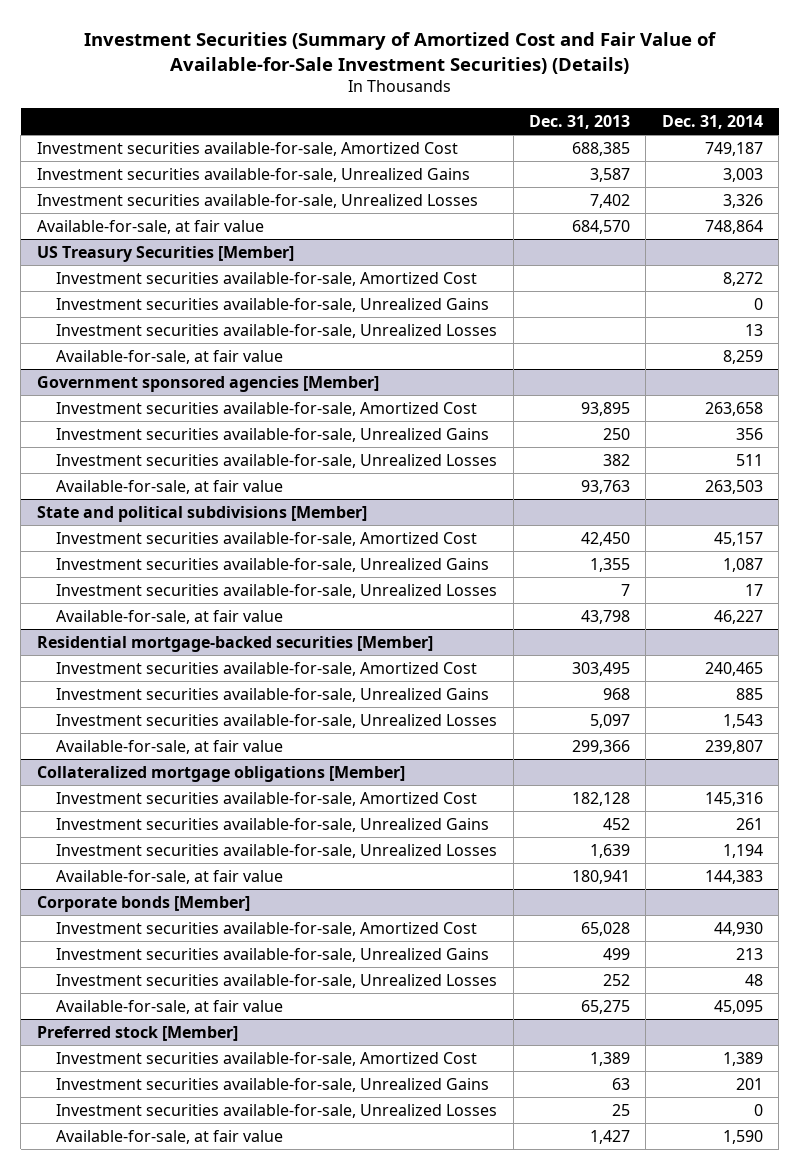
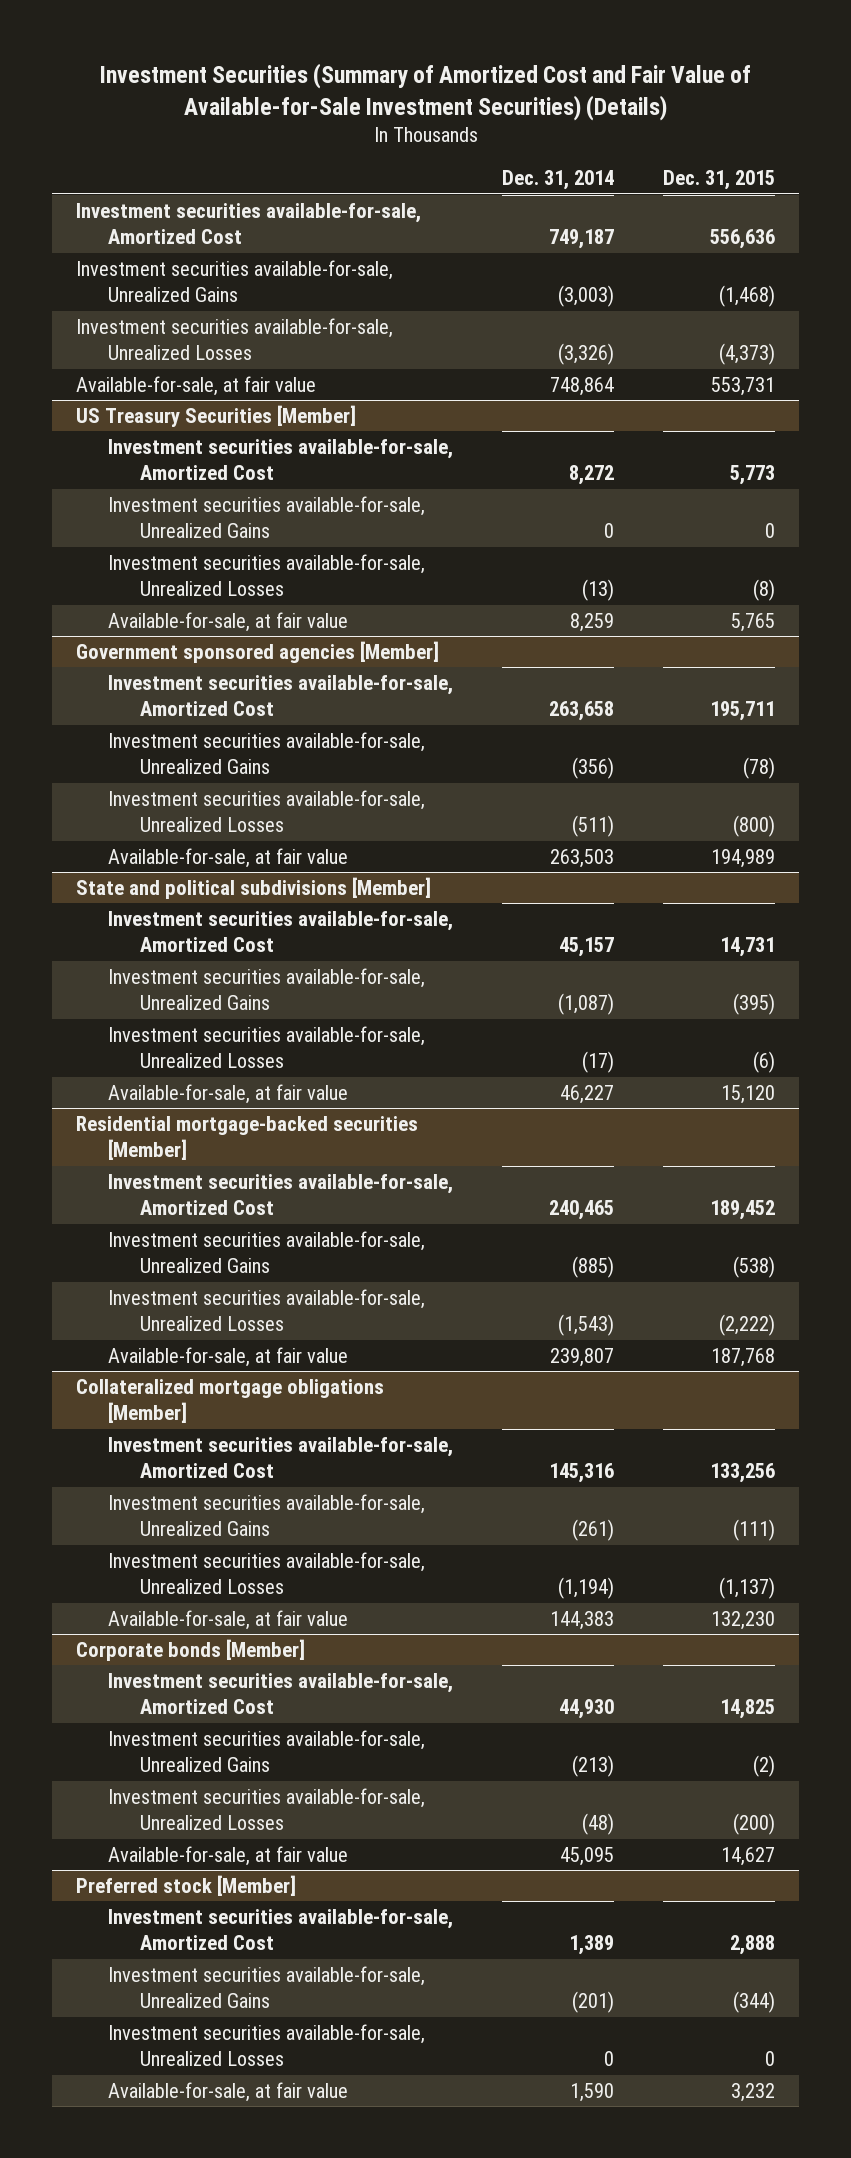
[528,115,630,130] Dec. 31, 2013 -> none
none -> [662,170,775,191] Dec. 31, 2015
[722,167,763,182] 3,003 -> [557,285,614,308] (3,003)
[722,193,763,208] 3,326 -> [557,343,614,366] (3,326)
[744,323,763,336] 13 -> [581,579,614,602] (13)
[735,427,763,440] 356 -> [571,757,614,780] (356)
[735,453,763,466] 511 -> [571,815,614,838] (511)
[722,557,763,572] 1,087 -> [557,993,614,1016] (1,087)
[744,583,763,596] 17 -> [581,1051,614,1074] (17)
[735,687,763,700] 885 -> [571,1256,614,1279] (885)
[722,713,763,728] 1,543 -> [557,1314,614,1337] (1,543)
[735,817,763,830] 261 -> [571,1519,614,1542] (261)
[722,843,763,858] 1,194 -> [557,1577,614,1600] (1,194)
[735,947,763,960] 213 -> [571,1755,614,1778] (213)
[744,973,763,986] 48 -> [581,1813,614,1836] (48)
[735,1077,763,1090] 201 -> [571,1991,614,2014] (201)

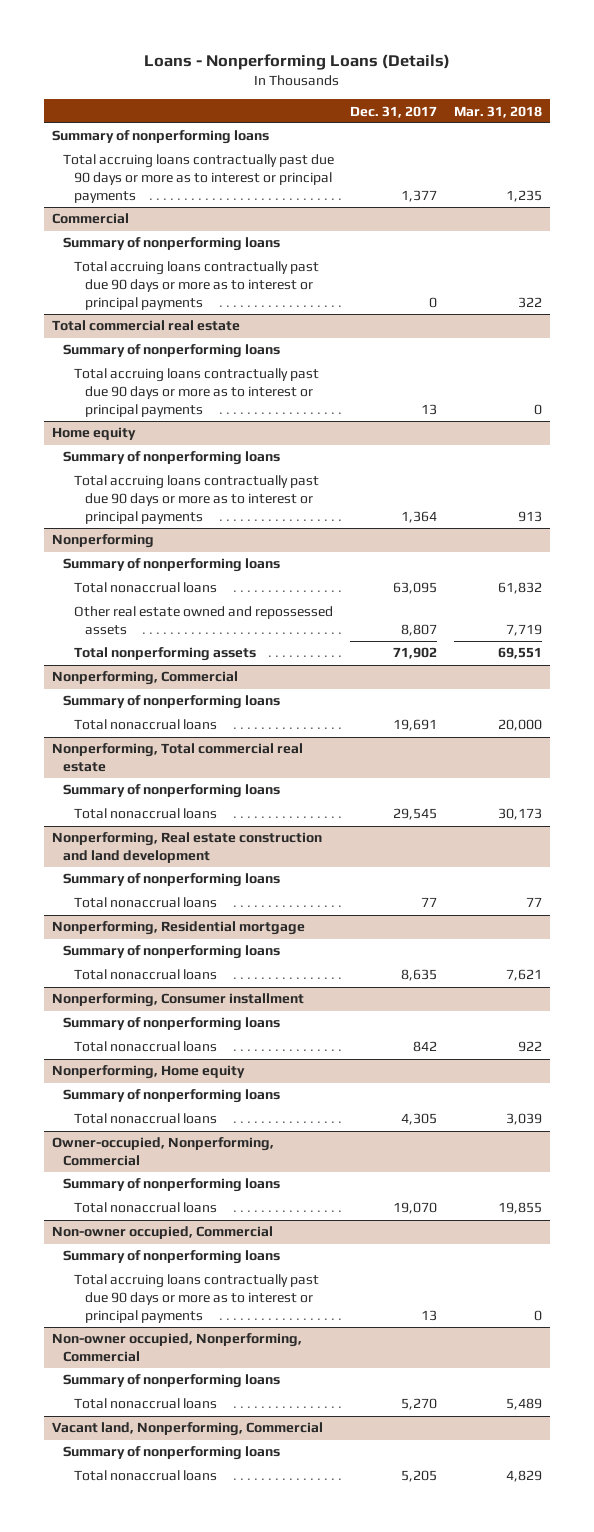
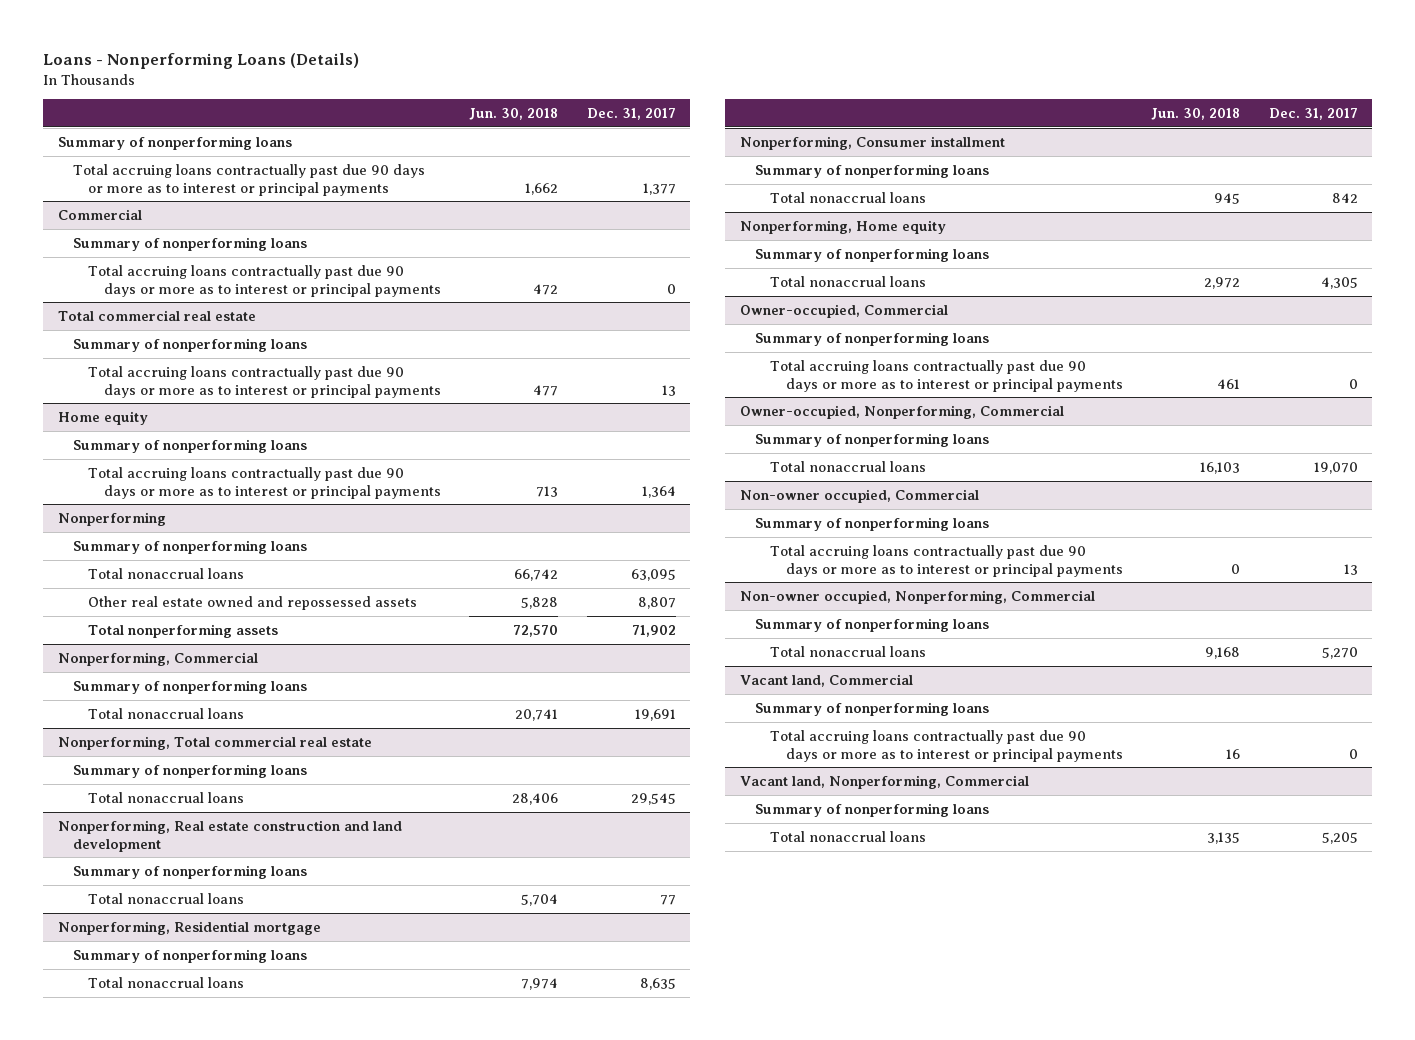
[453,105,542,118] Mar. 31, 2018 -> none
none -> [469,107,559,120] Jun. 30, 2018
none -> [739,303,948,318] Owner-occupied, Commercial
none -> [755,331,990,346] Summary of nonperforming loans
none -> [770,359,1123,392] Total accruing loans contractually past due 90 days or more as to interest or principal payments
none -> [739,673,913,687] Vacant land, Commercial
none -> [755,701,990,716] Summary of nonperforming loans
none -> [770,729,1123,762] Total accruing loans contractually past due 90 days or more as to interest or principal payments

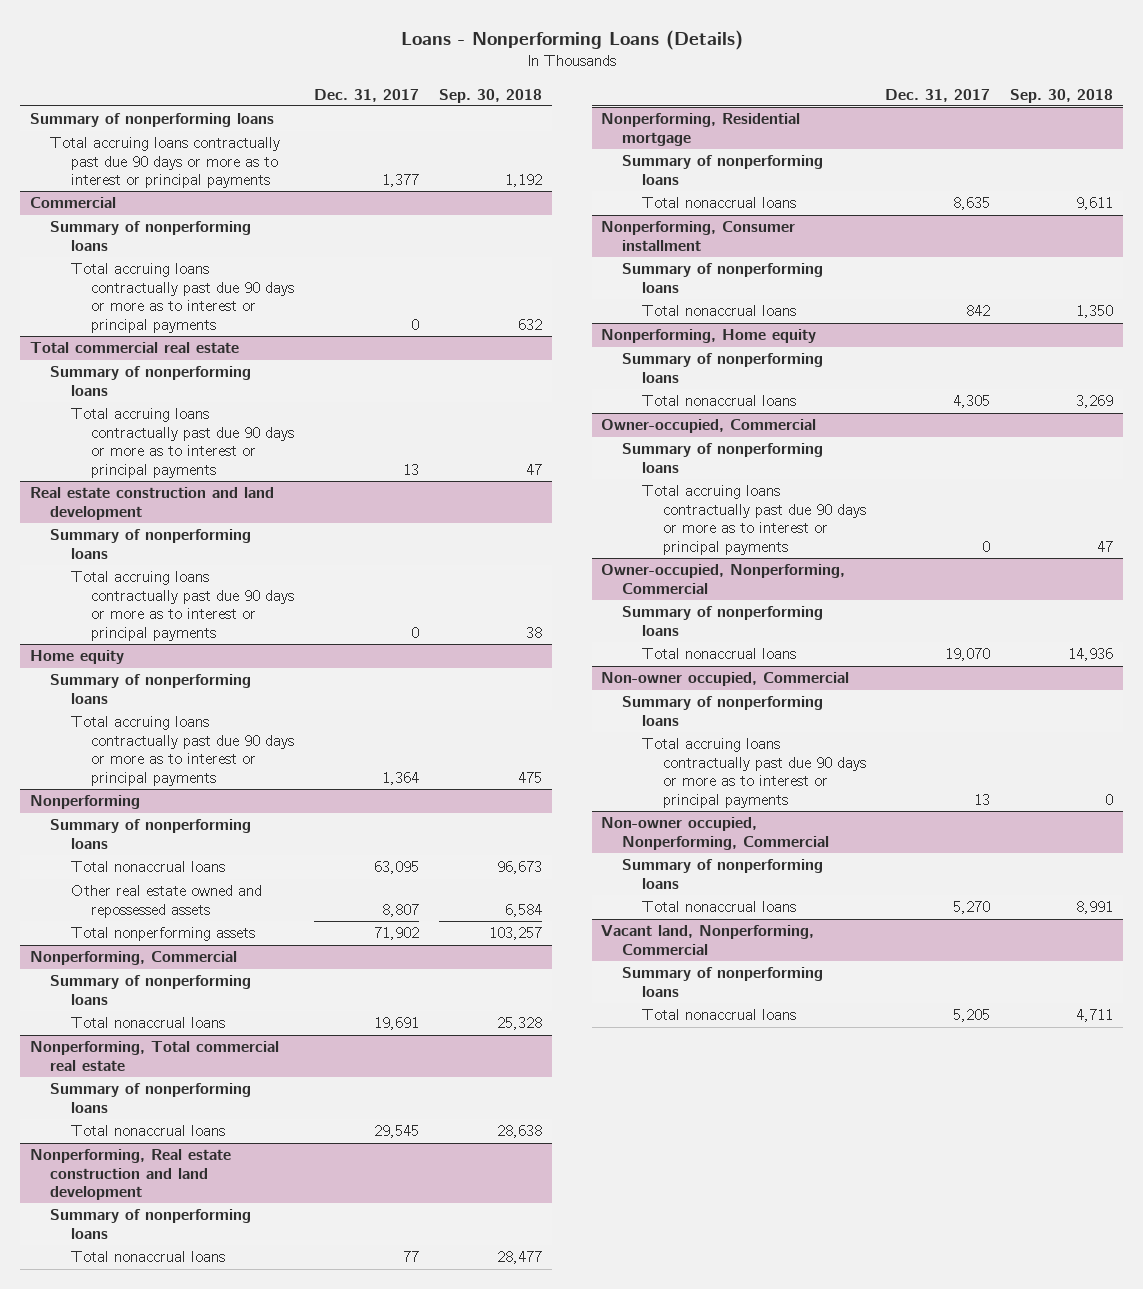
[469,107,559,120] Jun. 30, 2018 -> none
none -> [438,88,542,103] Sep. 30, 2018
none -> [29,487,274,520] Real estate construction and land development
none -> [50,529,252,559] Summary of nonperforming loans
none -> [70,571,295,641] Total accruing loans contractually past due 90 days or more as to interest or principal payments
[739,673,913,687] Vacant land, Commercial -> none
[755,701,990,716] Summary of nonperforming loans -> none
[770,729,1123,762] Total accruing loans contractually past due 90 days or more as to interest or principal payments -> none

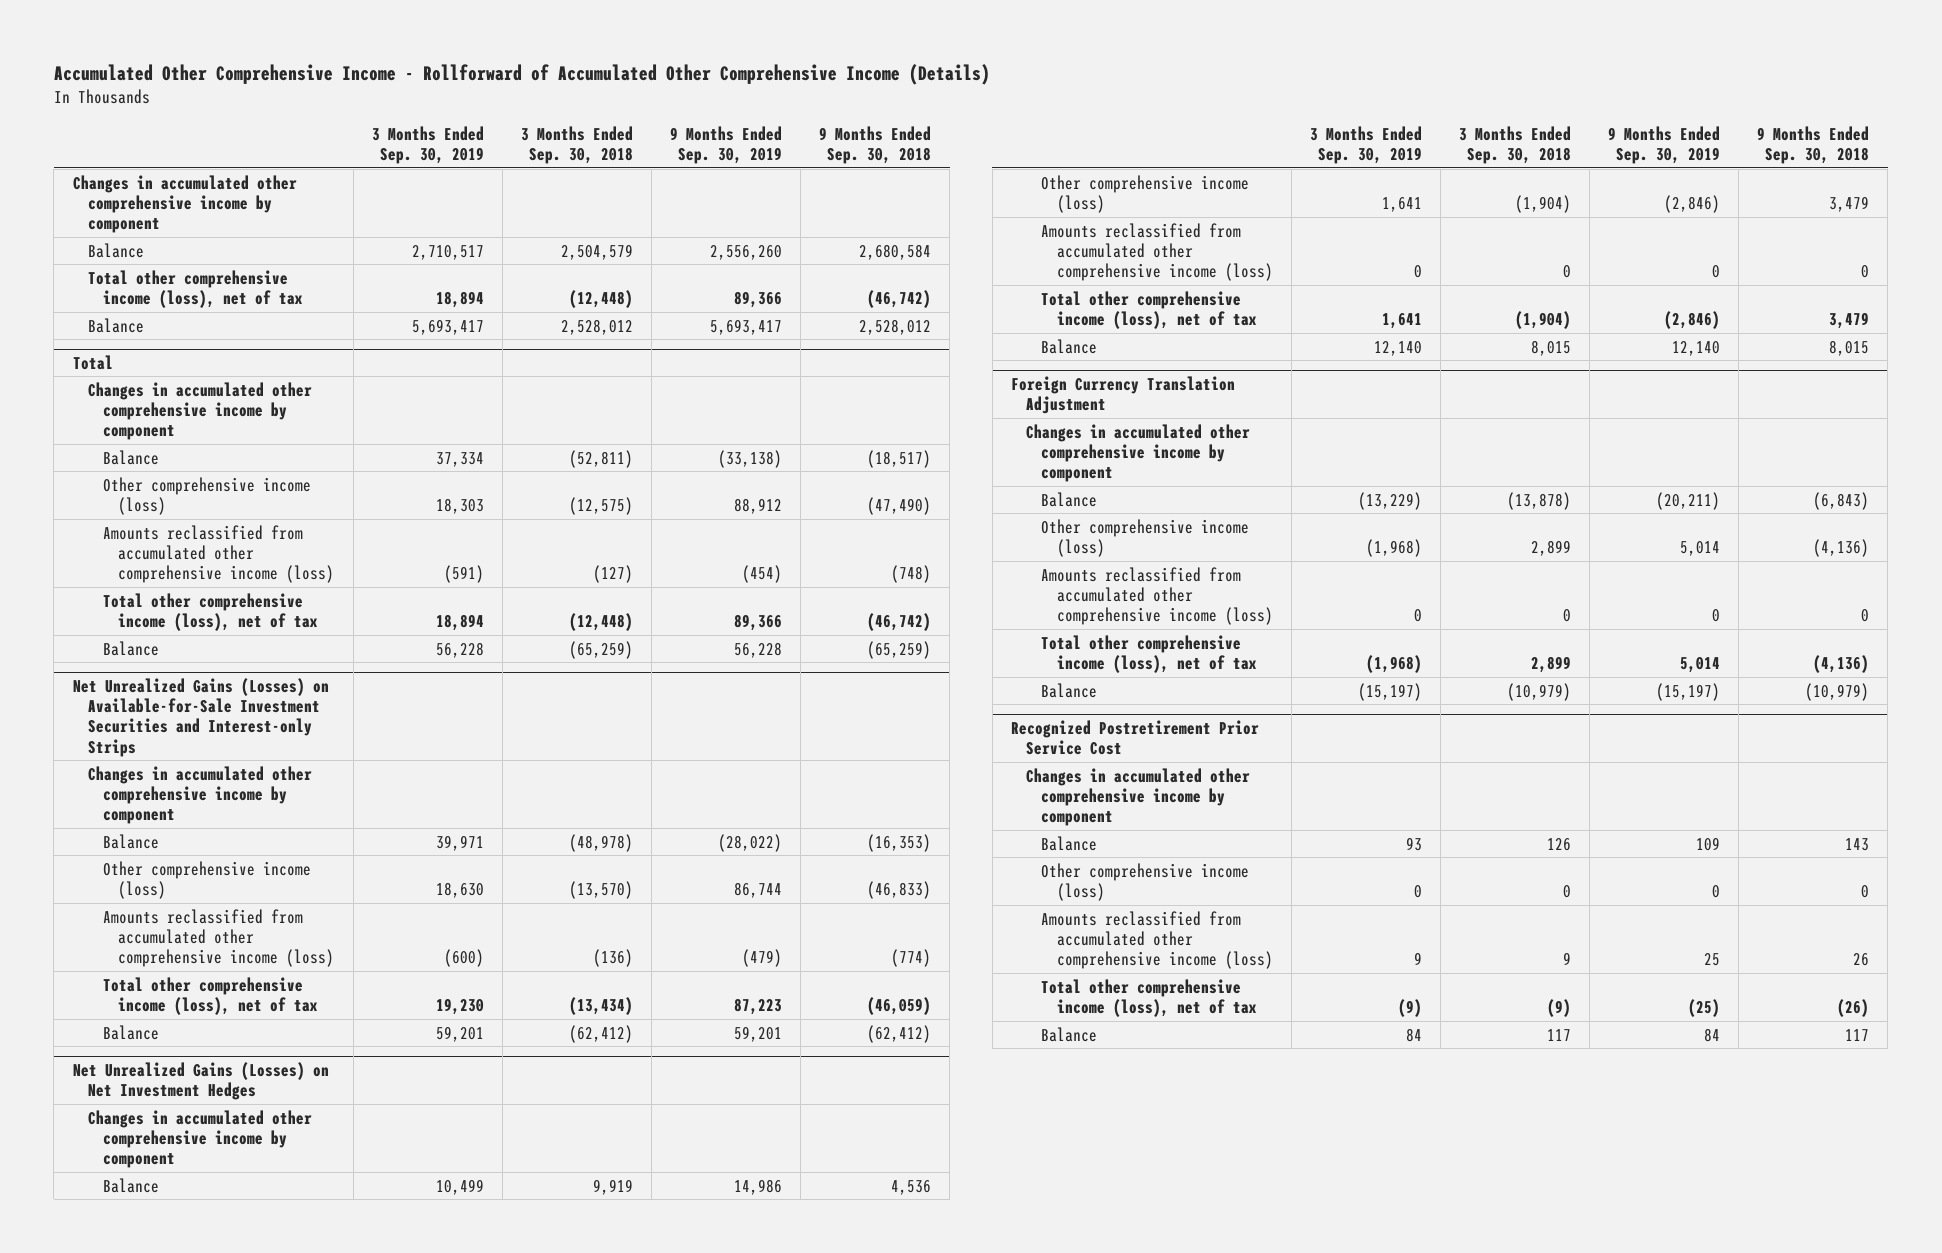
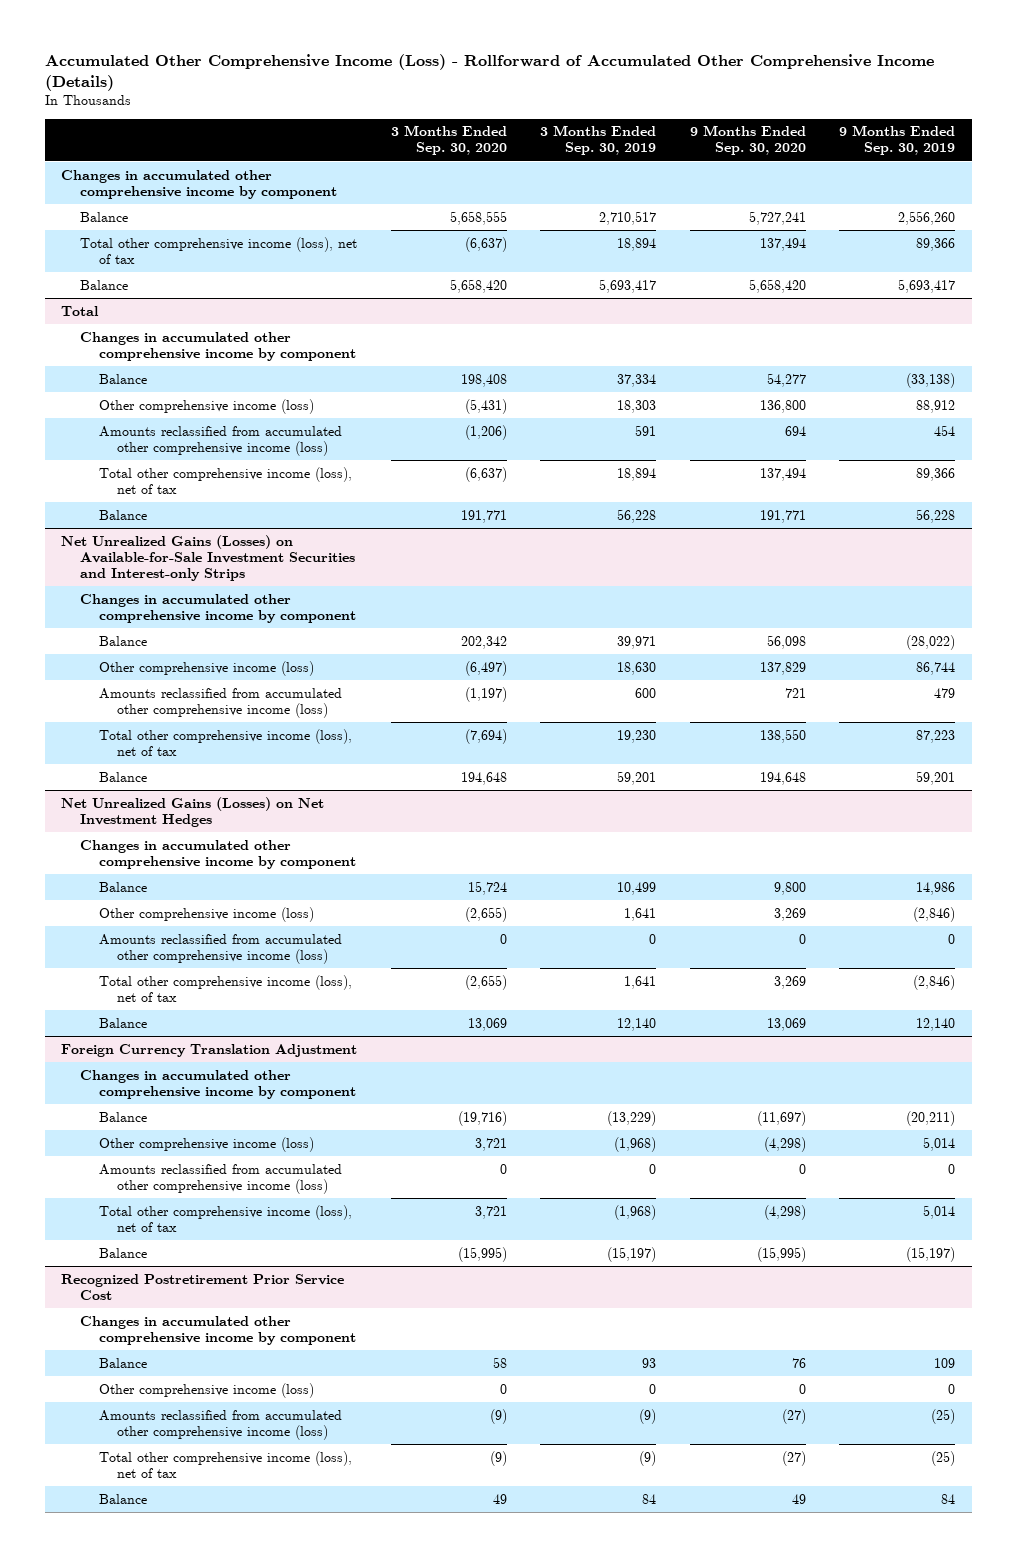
[53,64,990,86] Accumulated Other Comprehensive Income - Rollforward of Accumulated Other Comprehensive Income (Details) -> [44,53,934,91] Accumulated Other Comprehensive Income (Loss) - Rollforward of Accumulated Other Comprehensive Income (Details)
[520,125,633,164] 3 Months Ended Sep. 30, 2018 -> none
[819,125,932,164] 9 Months Ended Sep. 30, 2018 -> none
none -> [390,125,507,156] 3 Months Ended Sep. 30, 2020
none -> [689,125,806,156] 9 Months Ended Sep. 30, 2020
[443,565,484,584] (591) -> [635,424,657,436] 591
[742,565,783,584] (454) -> [934,424,956,436] 454
[443,949,484,968] (600) -> [635,687,657,698] 600
[742,949,783,968] (479) -> [934,687,956,698] 479
[1413,952,1422,966] 9 -> [639,1408,657,1424] (9)
[1704,953,1721,967] 25 -> [931,1408,956,1424] (25)

